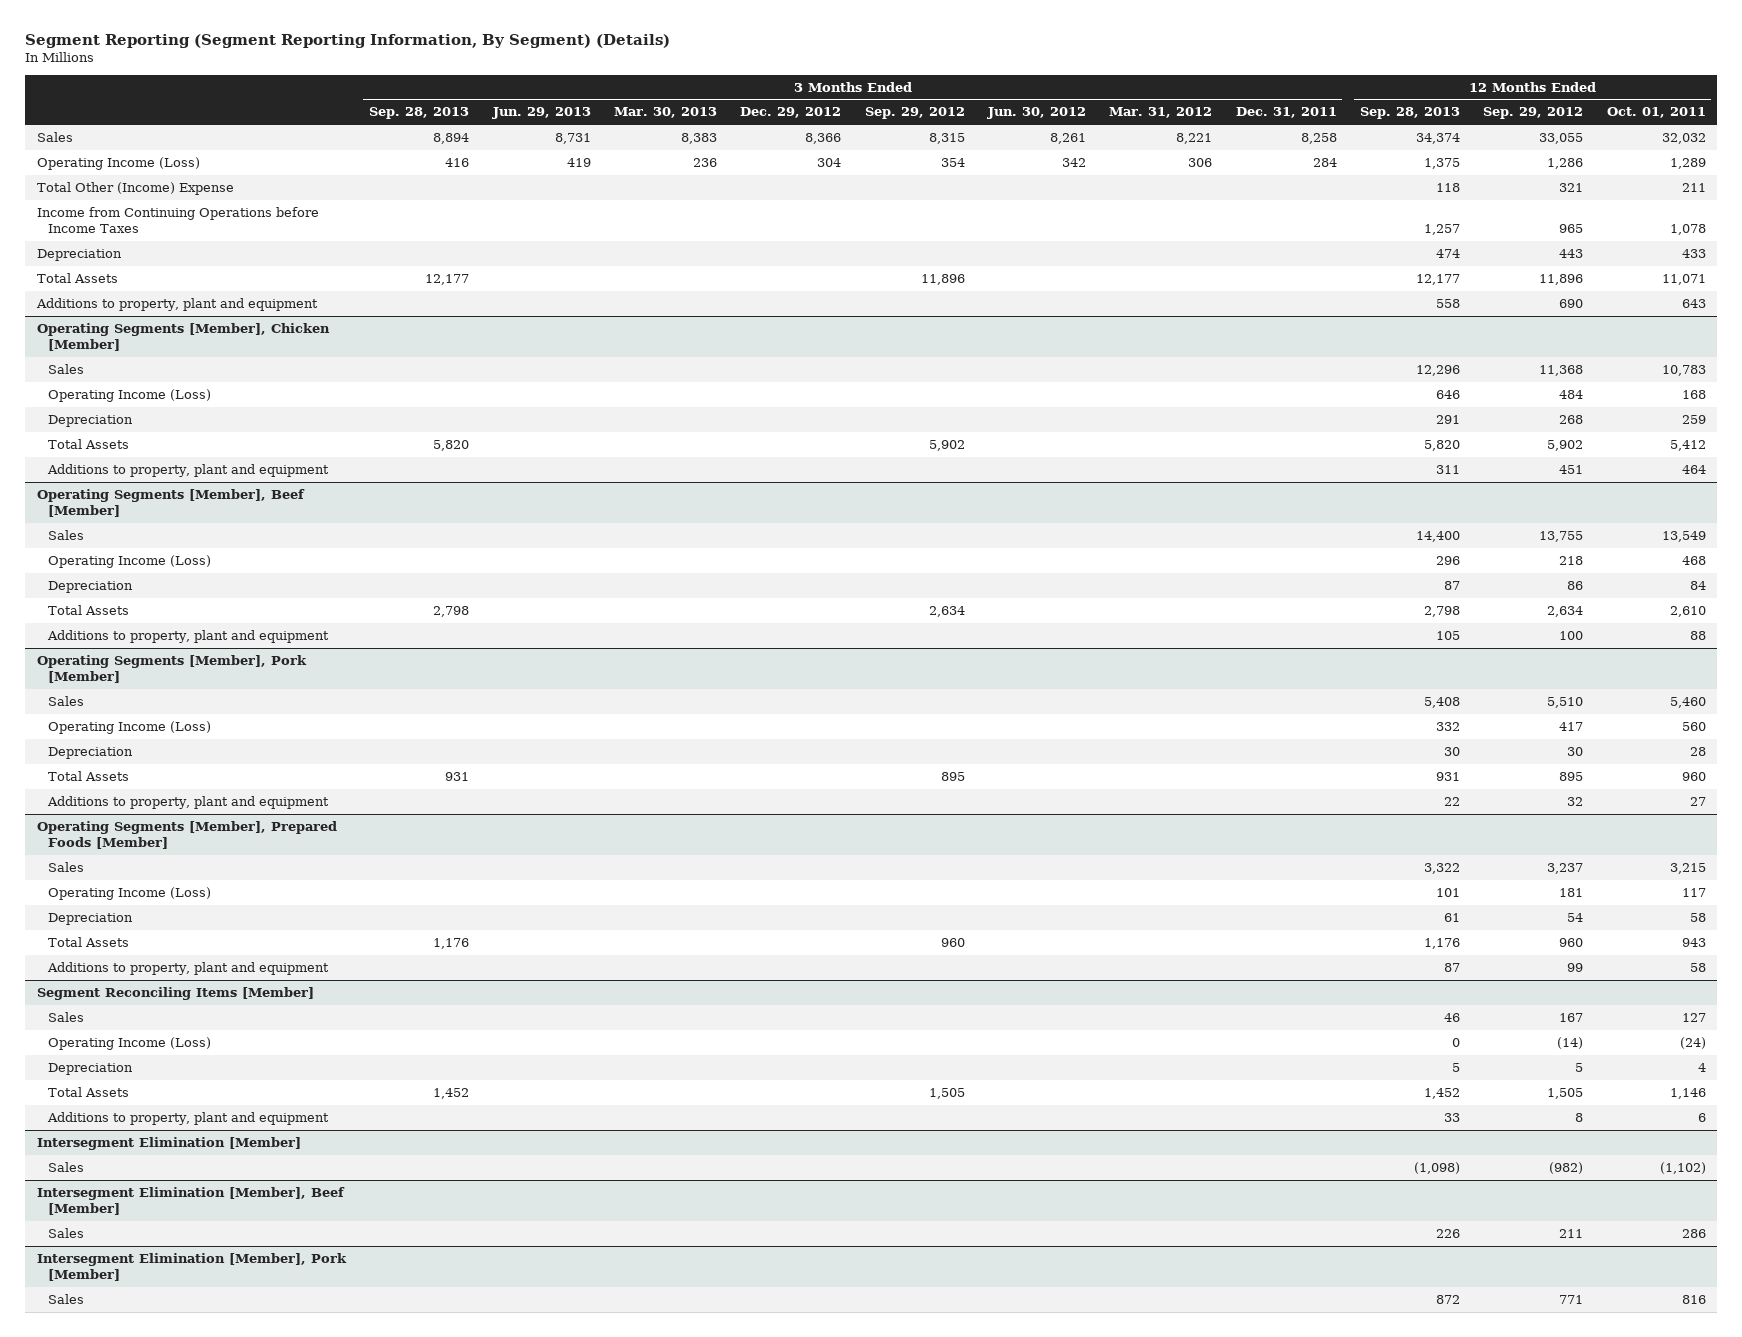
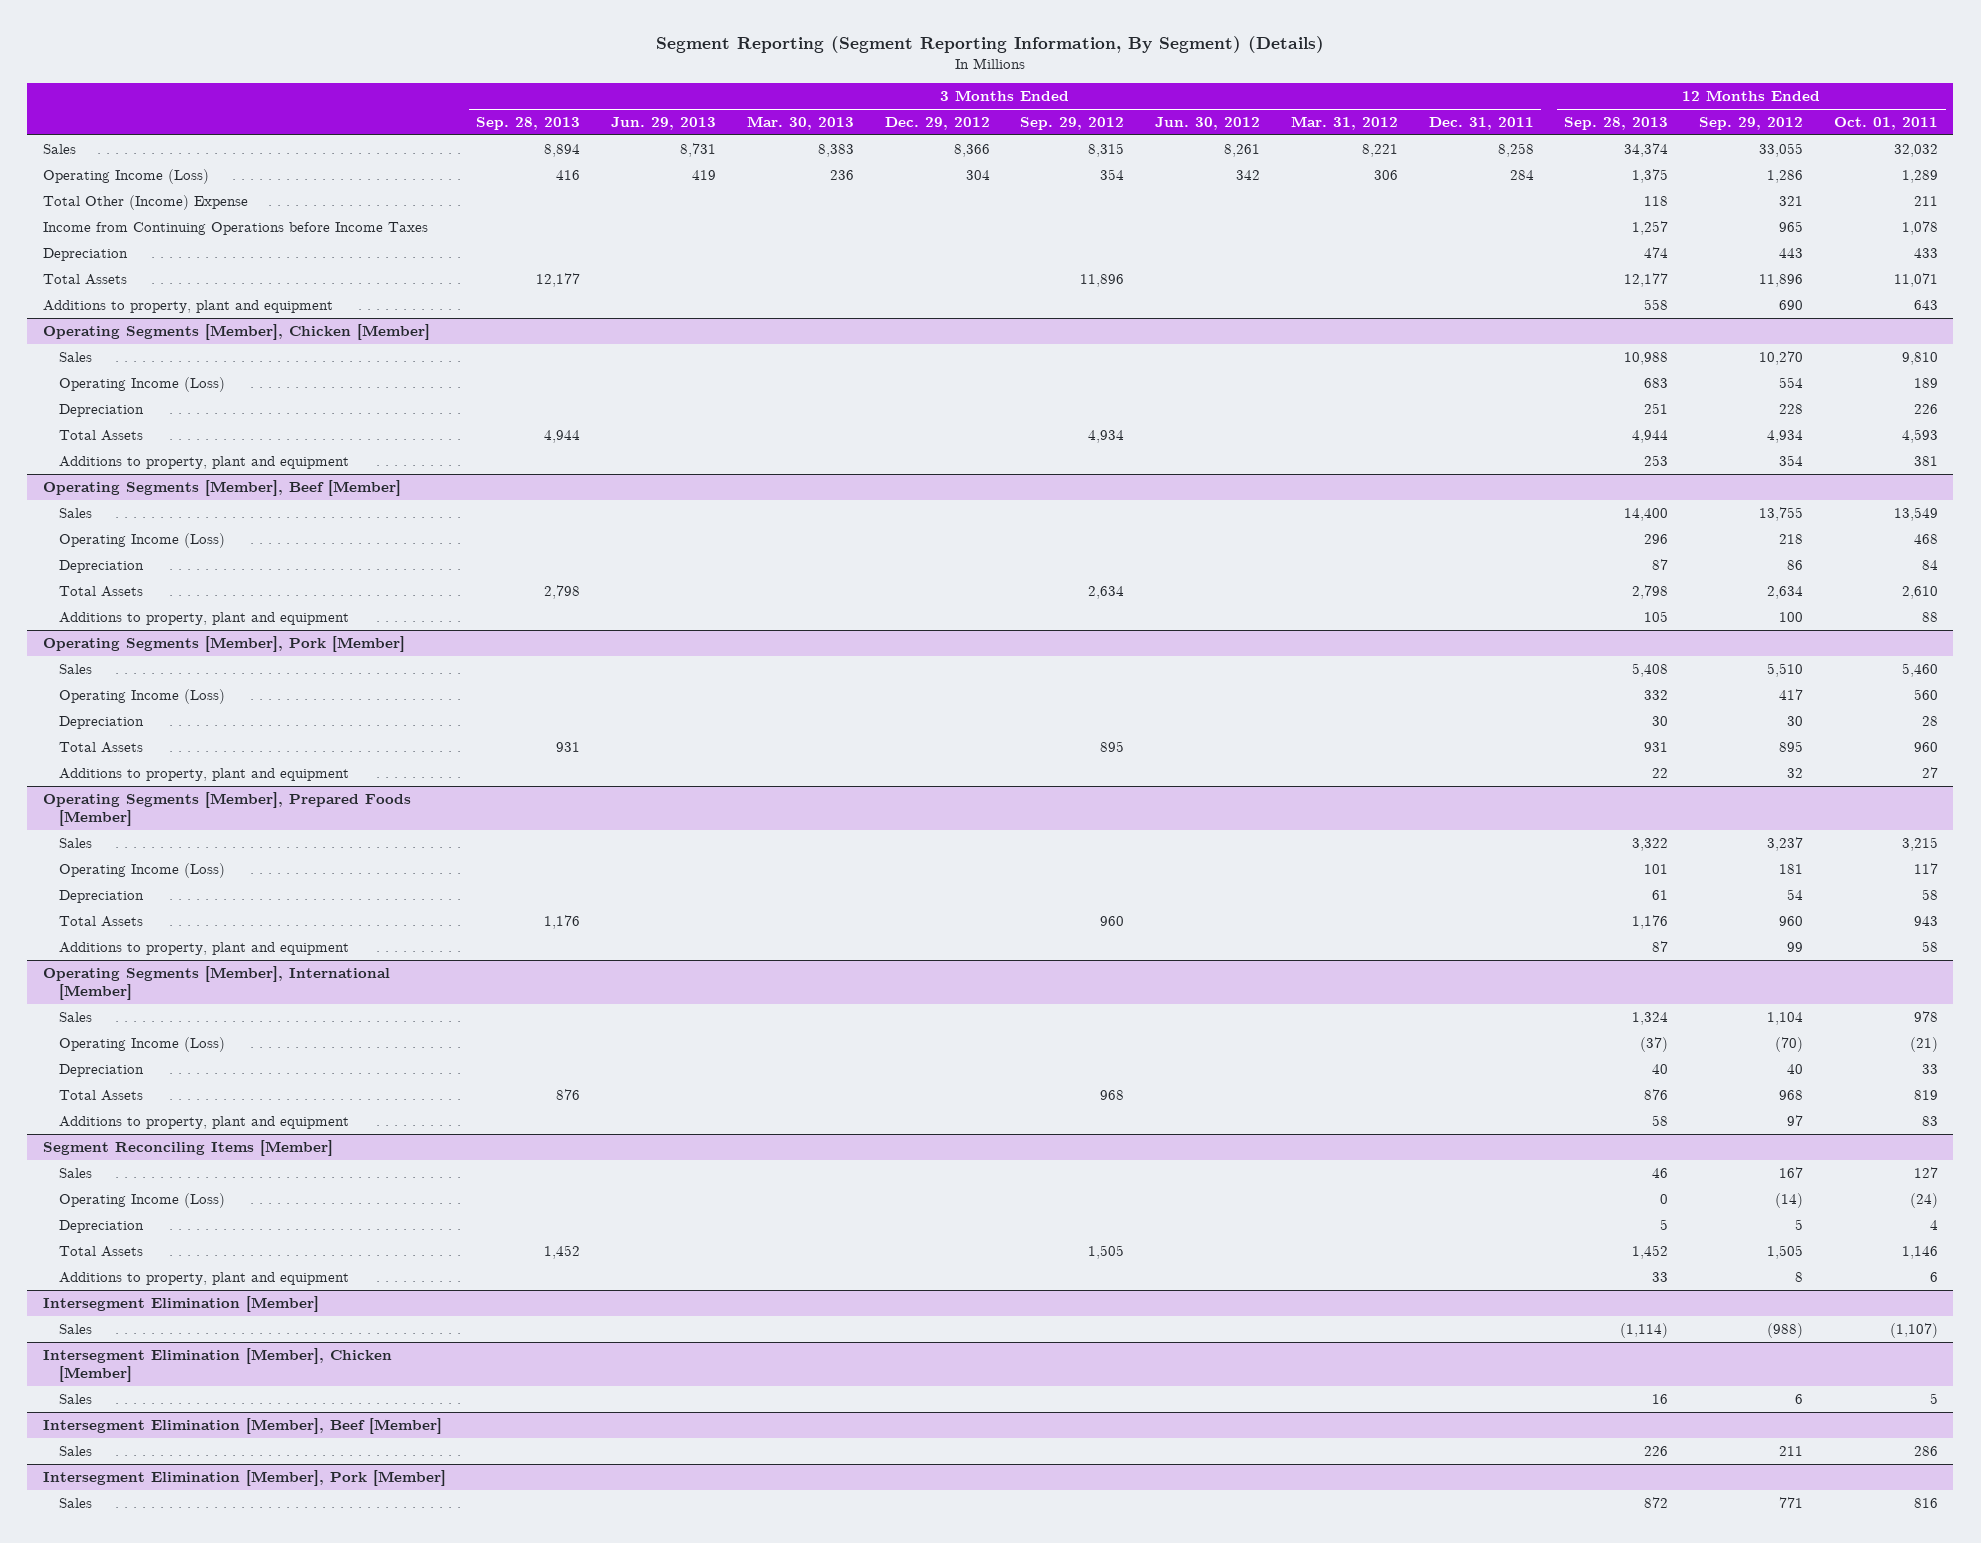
[1415,365,1460,377] 12,296 -> [1624,351,1669,365] 10,988
[1539,365,1584,377] 11,368 -> [1759,350,1804,365] 10,270
[1661,365,1706,377] 10,783 -> [1902,351,1939,365] 9,810
[1435,390,1460,400] 646 -> [1644,377,1669,388] 683
[1559,390,1584,400] 484 -> [1779,376,1804,388] 554
[1681,390,1706,400] 168 -> [1914,377,1939,388] 189
[1435,415,1460,425] 291 -> [1644,402,1669,414] 251
[1559,415,1584,425] 268 -> [1779,403,1804,414] 228
[1681,415,1706,425] 259 -> [1914,403,1939,414] 226
[433,440,470,452] 5,820 -> [544,429,581,443] 4,944
[928,440,965,452] 5,902 -> [1088,429,1125,443] 4,934
[1423,440,1460,452] 5,820 -> [1632,429,1669,443] 4,944
[1547,440,1584,452] 5,902 -> [1767,429,1804,443] 4,934
[1669,440,1706,452] 5,412 -> [1902,428,1939,443] 4,593
[1435,465,1460,475] 311 -> [1644,454,1669,466] 253
[1559,465,1584,475] 451 -> [1779,454,1804,466] 354
[1681,465,1706,475] 464 -> [1914,455,1939,466] 381
none -> [42,965,390,1000] Operating Segments [Member], International [Member]
none -> [59,1011,93,1022] Sales
none -> [59,1036,226,1052] Operating Income (Loss)
none -> [59,1063,145,1077] Depreciation
none -> [59,1089,144,1101] Total Assets
none -> [59,1115,350,1129] Additions to property, plant and equipment
[1413,1162,1460,1175] (1,098) -> [1620,1322,1669,1338] (1,114)
[1549,1162,1584,1175] (982) -> [1767,1322,1804,1338] (988)
[1659,1162,1706,1175] (1,102) -> [1890,1322,1939,1338] (1,107)
none -> [42,1347,392,1382] Intersegment Elimination [Member], Chicken [Member]
none -> [59,1393,93,1404] Sales

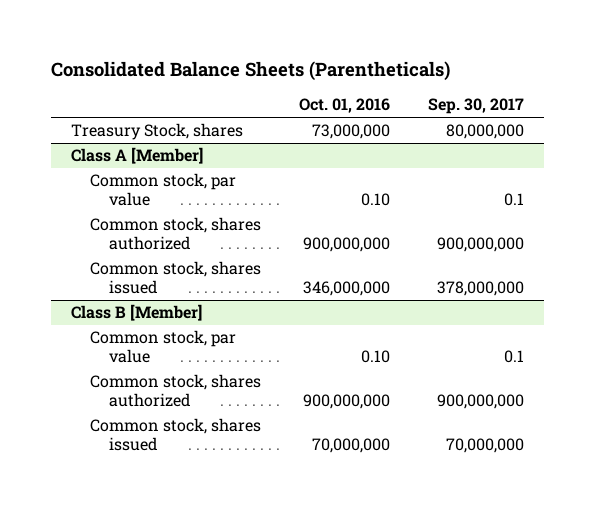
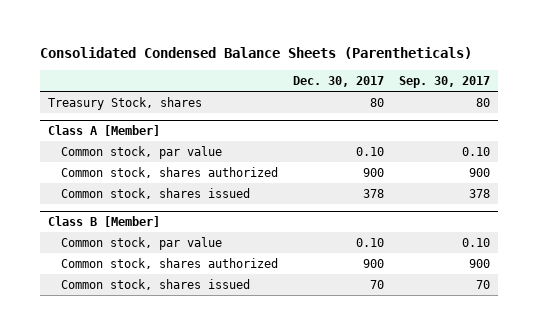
[51,61,451,82] Consolidated Balance Sheets (Parentheticals) -> [40,47,473,60] Consolidated Condensed Balance Sheets (Parentheticals)
[299,98,391,114] Oct. 01, 2016 -> none
none -> [292,75,384,87] Dec. 30, 2017
[446,124,525,140] 80,000,000 -> [476,97,491,107] 80
[504,192,525,206] 0.1 -> [462,146,491,156] 0.10
[437,236,525,252] 900,000,000 -> [469,167,491,177] 900
[437,280,525,296] 378,000,000 -> [469,188,491,198] 378
[504,349,525,363] 0.1 -> [462,237,491,247] 0.10
[437,393,525,409] 900,000,000 -> [469,258,491,268] 900
[446,437,525,453] 70,000,000 -> [476,279,491,289] 70

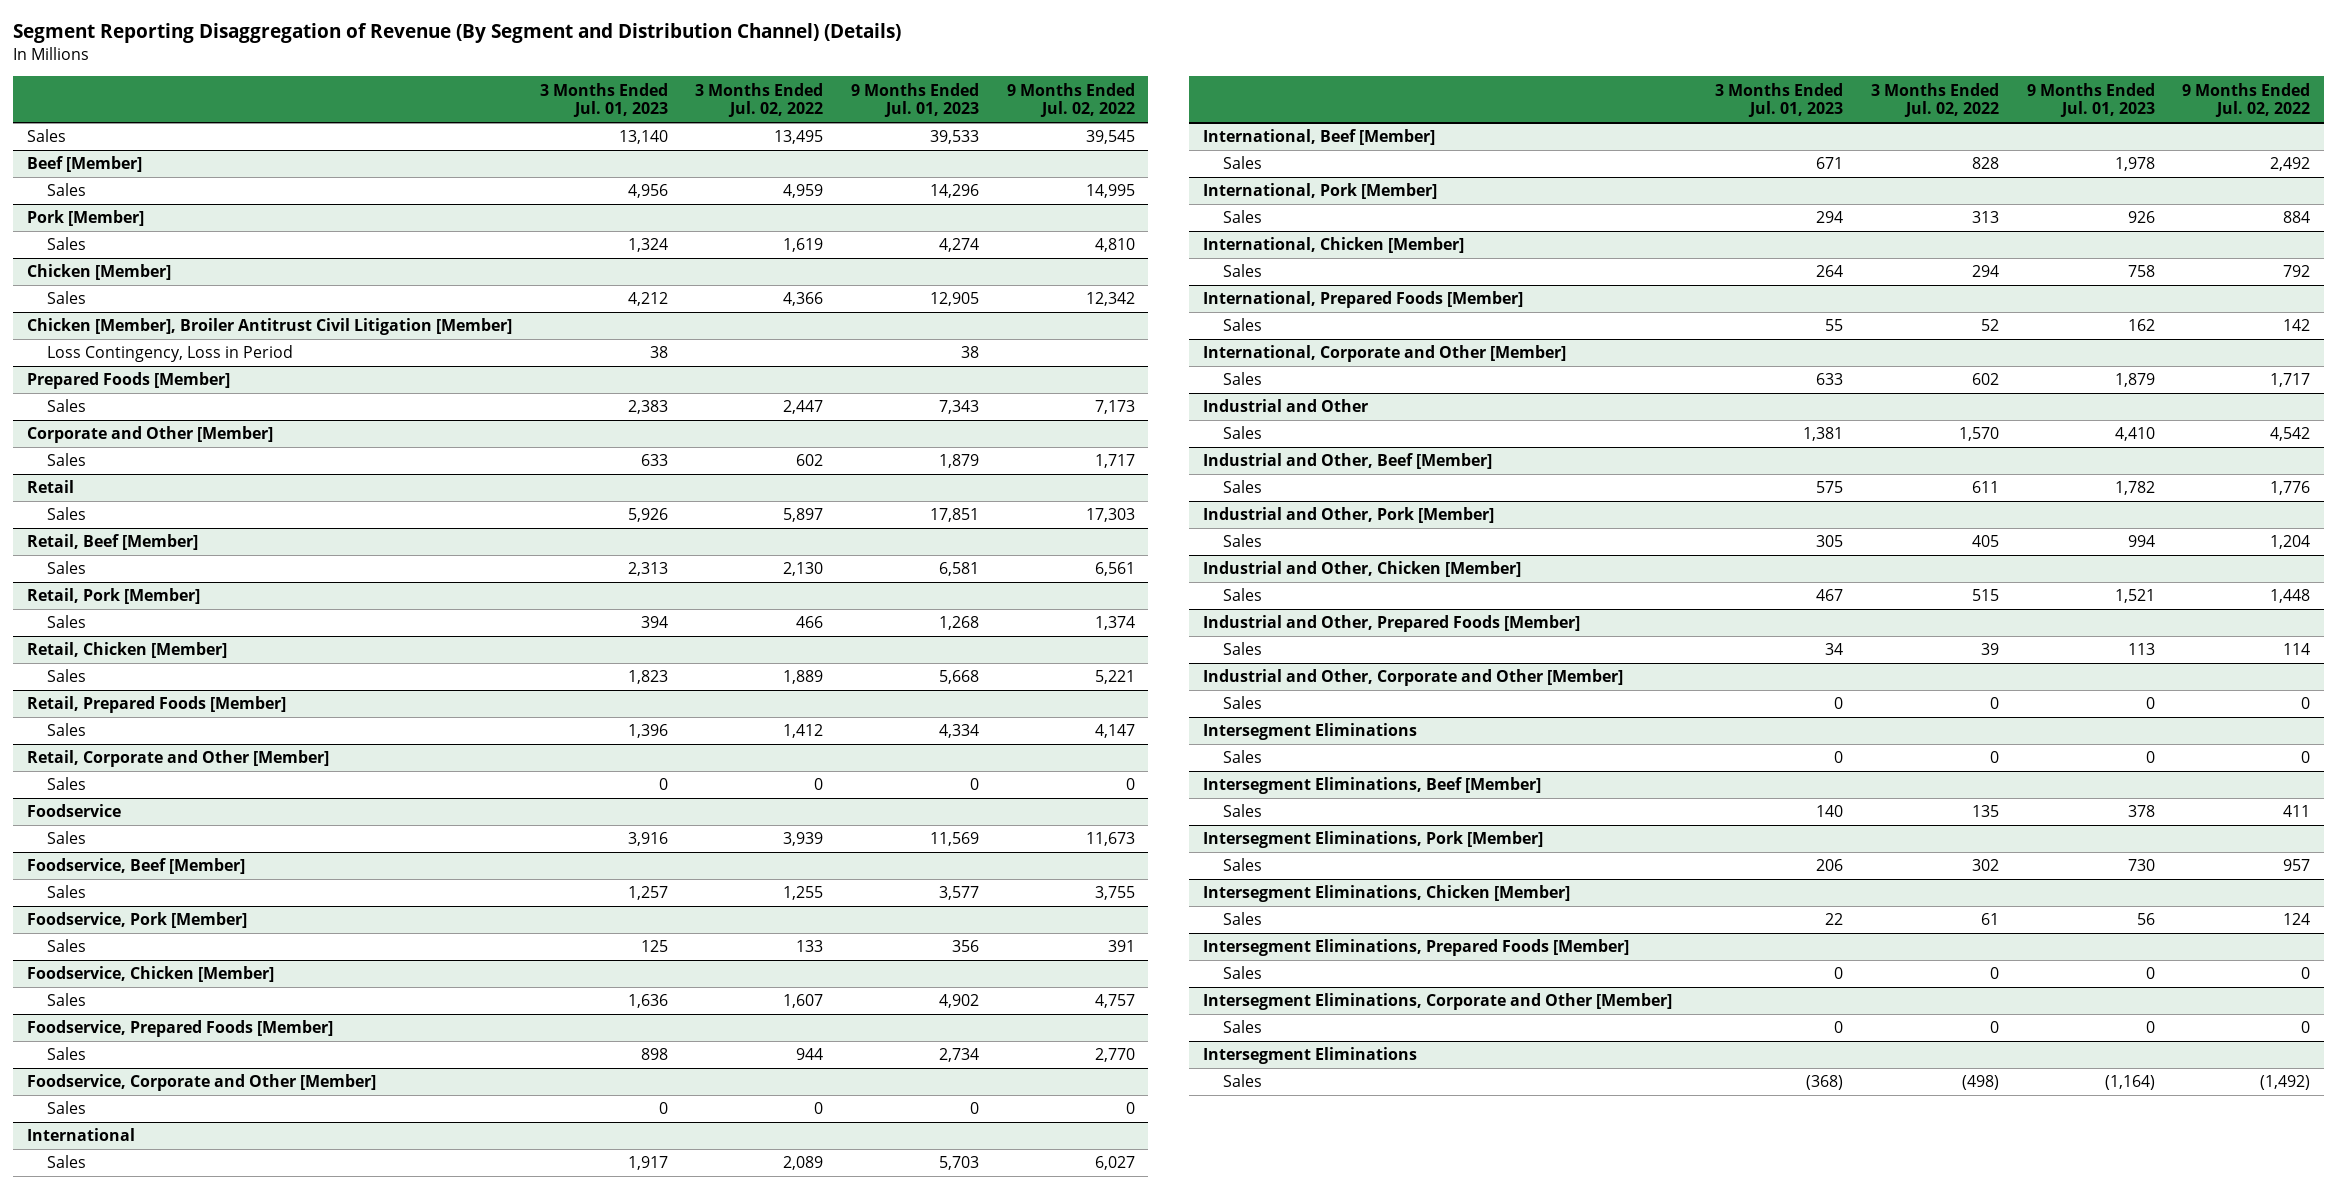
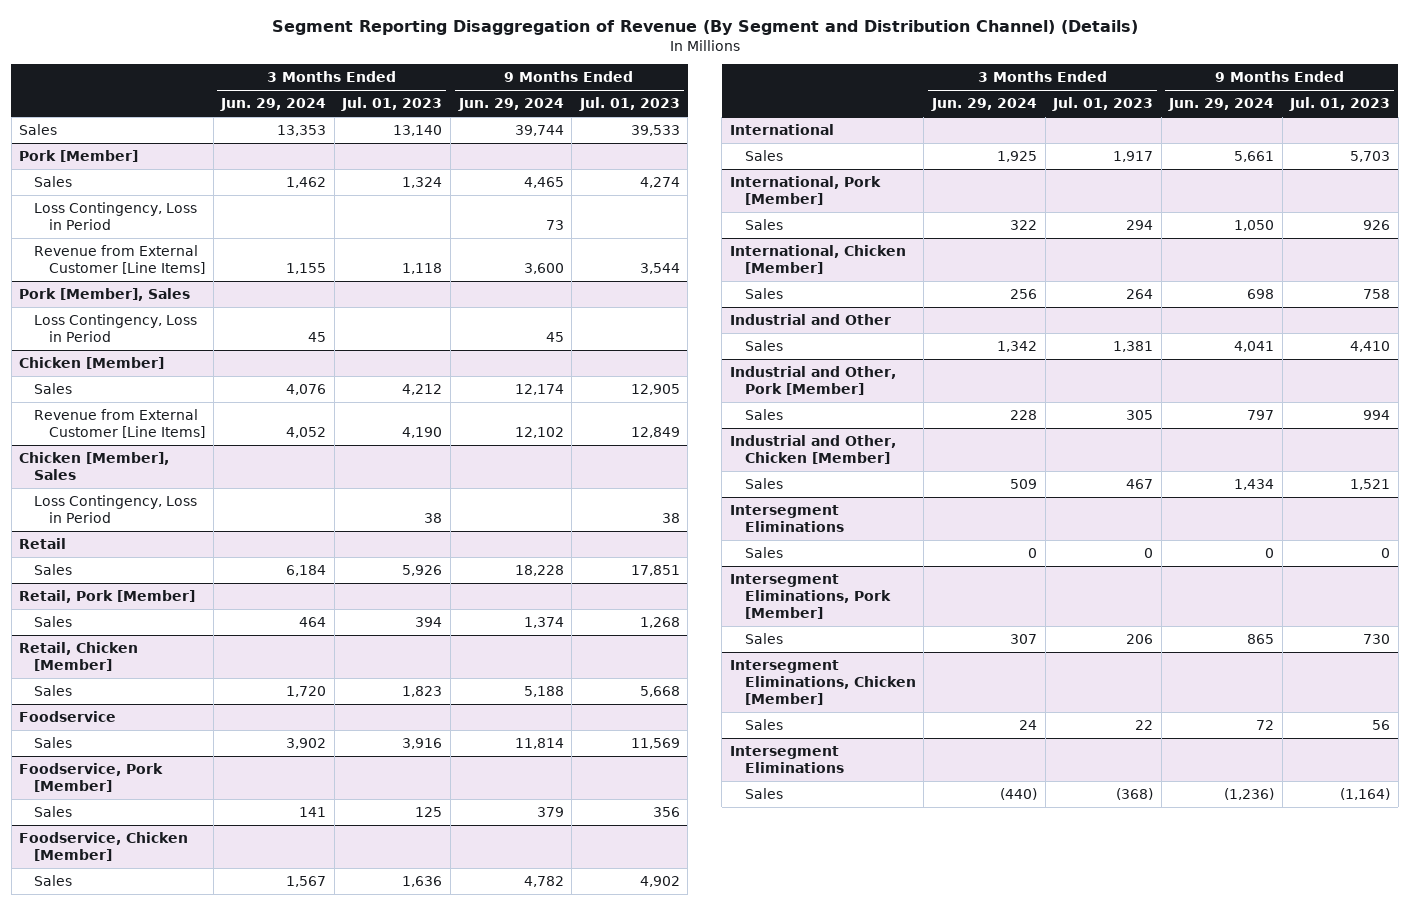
[695,82,824,118] 3 Months Ended Jul. 02, 2022 -> none
[1006,82,1135,118] 9 Months Ended Jul. 02, 2022 -> none
none -> [220,98,327,112] Jun. 29, 2024
none -> [457,98,564,112] Jun. 29, 2024
[26,156,142,173] Beef [Member] -> none
[47,183,87,197] Sales -> none
none -> [34,202,198,231] Loss Contingency, Loss in Period
none -> [34,245,206,275] Revenue from External Customer [Line Items]
none -> [19,288,191,302] Pork [Member], Sales
none -> [34,314,198,343] Loss Contingency, Loss in Period
[26,318,512,336] Chicken [Member], Broiler Antitrust Civil Litigation [Member] -> none
none -> [34,409,206,439] Revenue from External Customer [Line Items]
none -> [19,452,170,481] Chicken [Member], Sales
[26,372,230,390] Prepared Foods [Member] -> none
[47,399,87,413] Sales -> none
[26,426,273,444] Corporate and Other [Member] -> none
[47,453,87,467] Sales -> none
[26,534,198,551] Retail, Beef [Member] -> none
[47,561,87,575] Sales -> none
[26,696,286,714] Retail, Prepared Foods [Member] -> none
[47,723,87,737] Sales -> none
[26,750,329,768] Retail, Corporate and Other [Member] -> none
[47,777,87,791] Sales -> none
[26,858,245,875] Foodservice, Beef [Member] -> none
[47,885,87,899] Sales -> none
[26,1020,333,1038] Foodservice, Prepared Foods [Member] -> none
[47,1047,87,1061] Sales -> none
[26,1074,376,1092] Foodservice, Corporate and Other [Member] -> none
[47,1101,87,1115] Sales -> none
[1202,129,1435,146] International, Beef [Member] -> none
[1223,156,1263,170] Sales -> none
[1202,291,1523,309] International, Prepared Foods [Member] -> none
[1223,318,1263,332] Sales -> none
[1202,345,1566,363] International, Corporate and Other [Member] -> none
[1223,372,1263,386] Sales -> none
[1202,453,1492,470] Industrial and Other, Beef [Member] -> none
[1223,480,1263,494] Sales -> none
[1202,615,1580,633] Industrial and Other, Prepared Foods [Member] -> none
[1223,642,1263,656] Sales -> none
[1202,669,1623,687] Industrial and Other, Corporate and Other [Member] -> none
[1223,696,1263,710] Sales -> none
[1202,777,1541,795] Intersegment Eliminations, Beef [Member] -> none
[1223,804,1263,818] Sales -> none
[1202,939,1629,957] Intersegment Eliminations, Prepared Foods [Member] -> none
[1223,966,1263,980] Sales -> none
[1202,993,1672,1011] Intersegment Eliminations, Corporate and Other [Member] -> none
[1223,1020,1263,1034] Sales -> none

